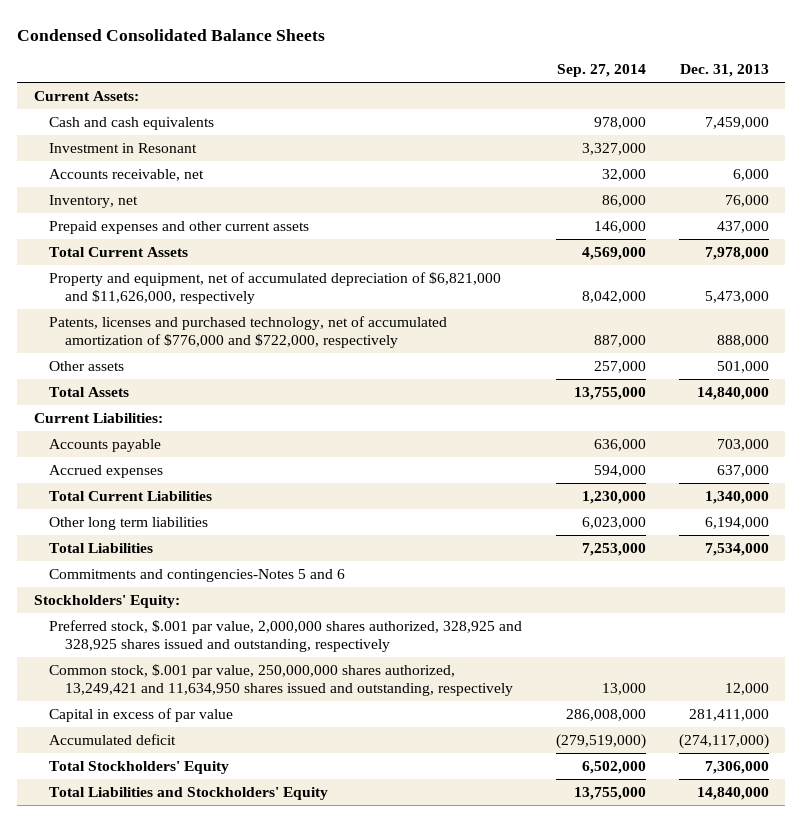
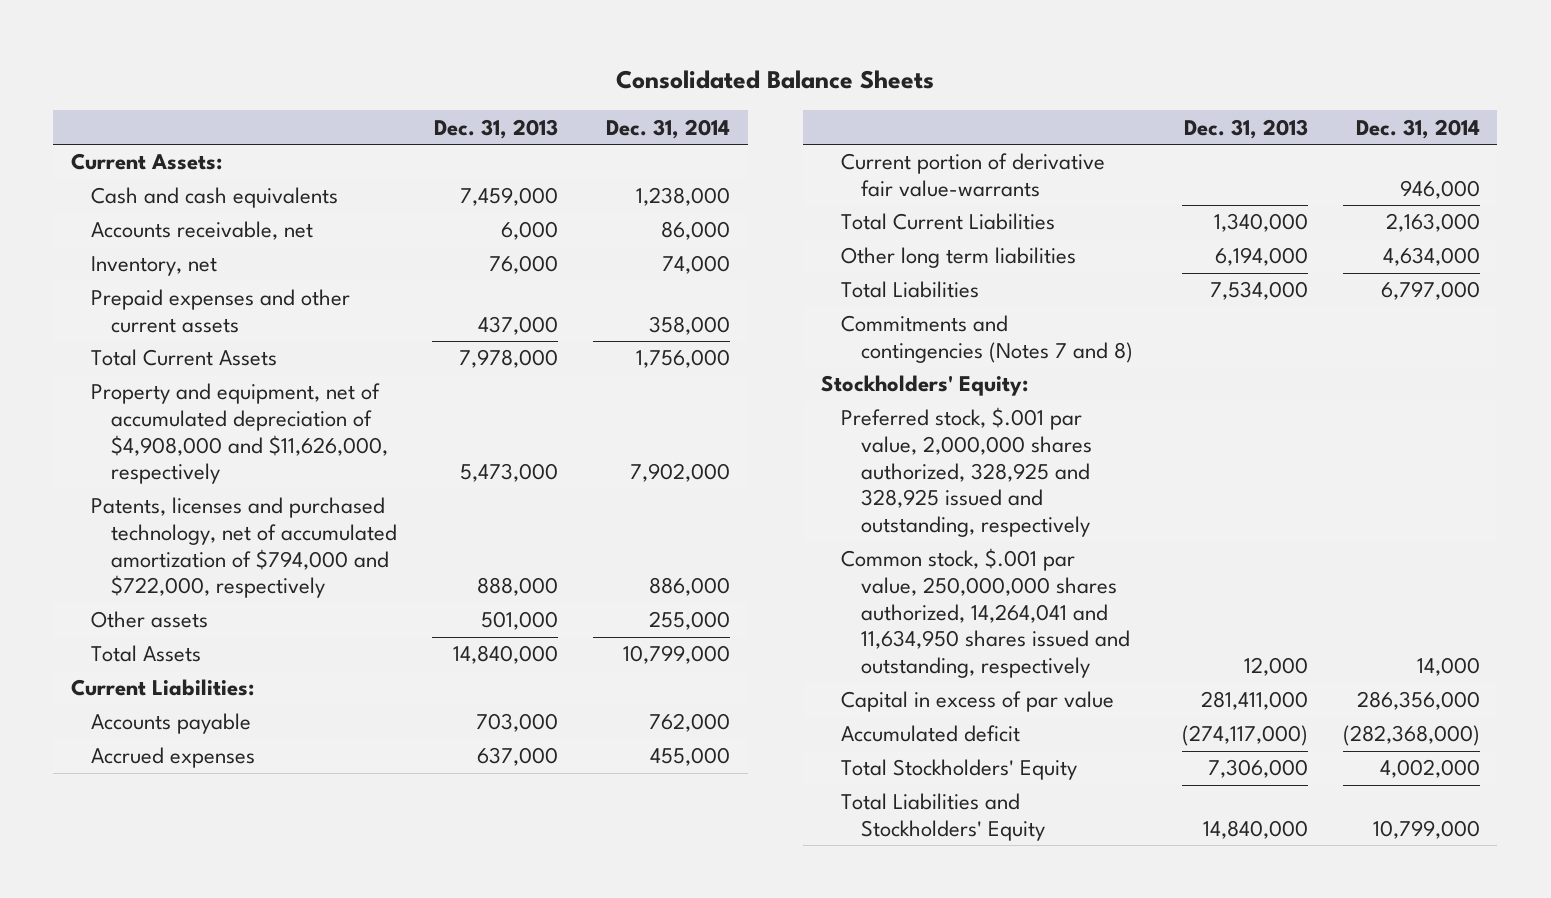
[17,28,326,41] Condensed Consolidated Balance Sheets -> [616,70,935,90] Consolidated Balance Sheets
[556,64,646,78] Sep. 27, 2014 -> none
none -> [606,118,731,139] Dec. 31, 2014
[49,142,198,153] Investment in Resonant -> none
[49,271,502,305] Property and equipment, net of accumulated depreciation of $6,821,000 and $11,626,000, respectively -> [90,383,388,485] Property and equipment, net of accumulated depreciation of $4,908,000 and $11,626,000, respectively
[49,315,448,349] Patents, licenses and purchased technology, net of accumulated amortization of $776,000 and $722,000, respectively -> [90,497,397,599] Patents, licenses and purchased technology, net of accumulated amortization of $794,000 and $722,000, respectively
none -> [840,153,1105,197] Current portion of derivative fair value-warrants
[49,568,346,582] Commitments and contingencies-Notes 5 and 6 -> [840,315,1133,363] Commitments and contingencies (Notes 7 and 8)
[49,619,523,653] Preferred stock, $.001 par value, 2,000,000 shares authorized, 328,925 and 328,925 shares issued and outstanding, respectively -> [840,407,1092,538] Preferred stock, $.001 par value, 2,000,000 shares authorized, 328,925 and 328,925 issued and outstanding, respectively
[49,663,513,697] Common stock, $.001 par value, 250,000,000 shares authorized, 13,249,421 and 11,634,950 shares issued and outstanding, respectively -> [840,548,1130,679] Common stock, $.001 par value, 250,000,000 shares authorized, 14,264,041 and 11,634,950 shares issued and outstanding, respectively

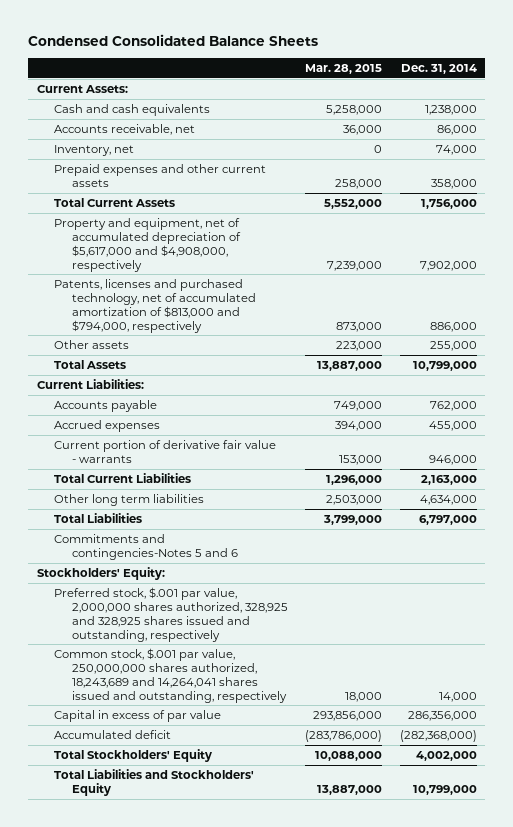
[616,70,935,90] Consolidated Balance Sheets -> [28,34,319,47] Condensed Consolidated Balance Sheets
[433,118,558,139] Dec. 31, 2013 -> none
none -> [305,63,383,74] Mar. 28, 2015
[90,383,388,485] Property and equipment, net of accumulated depreciation of $4,908,000 and $11,626,000, respectively -> [54,217,241,272] Property and equipment, net of accumulated depreciation of $5,617,000 and $4,908,000, respectively
[90,497,397,599] Patents, licenses and purchased technology, net of accumulated amortization of $794,000 and $722,000, respectively -> [54,278,256,333] Patents, licenses and purchased technology, net of accumulated amortization of $813,000 and $794,000, respectively
[840,153,1105,197] Current portion of derivative fair value-warrants -> [54,439,277,463] Current portion of derivative fair value - warrants
[840,315,1133,363] Commitments and contingencies (Notes 7 and 8) -> [54,533,238,560] Commitments and contingencies-Notes 5 and 6
[840,407,1092,538] Preferred stock, $.001 par value, 2,000,000 shares authorized, 328,925 and 328,925 issued and outstanding, respectively -> [54,586,288,642] Preferred stock, $.001 par value, 2,000,000 shares authorized, 328,925 and 328,925 shares issued and outstanding, respectively
[840,548,1130,679] Common stock, $.001 par value, 250,000,000 shares authorized, 14,264,041 and 11,634,950 shares issued and outstanding, respectively -> [54,647,287,703] Common stock, $.001 par value, 250,000,000 shares authorized, 18,243,689 and 14,264,041 shares issued and outstanding, respectively

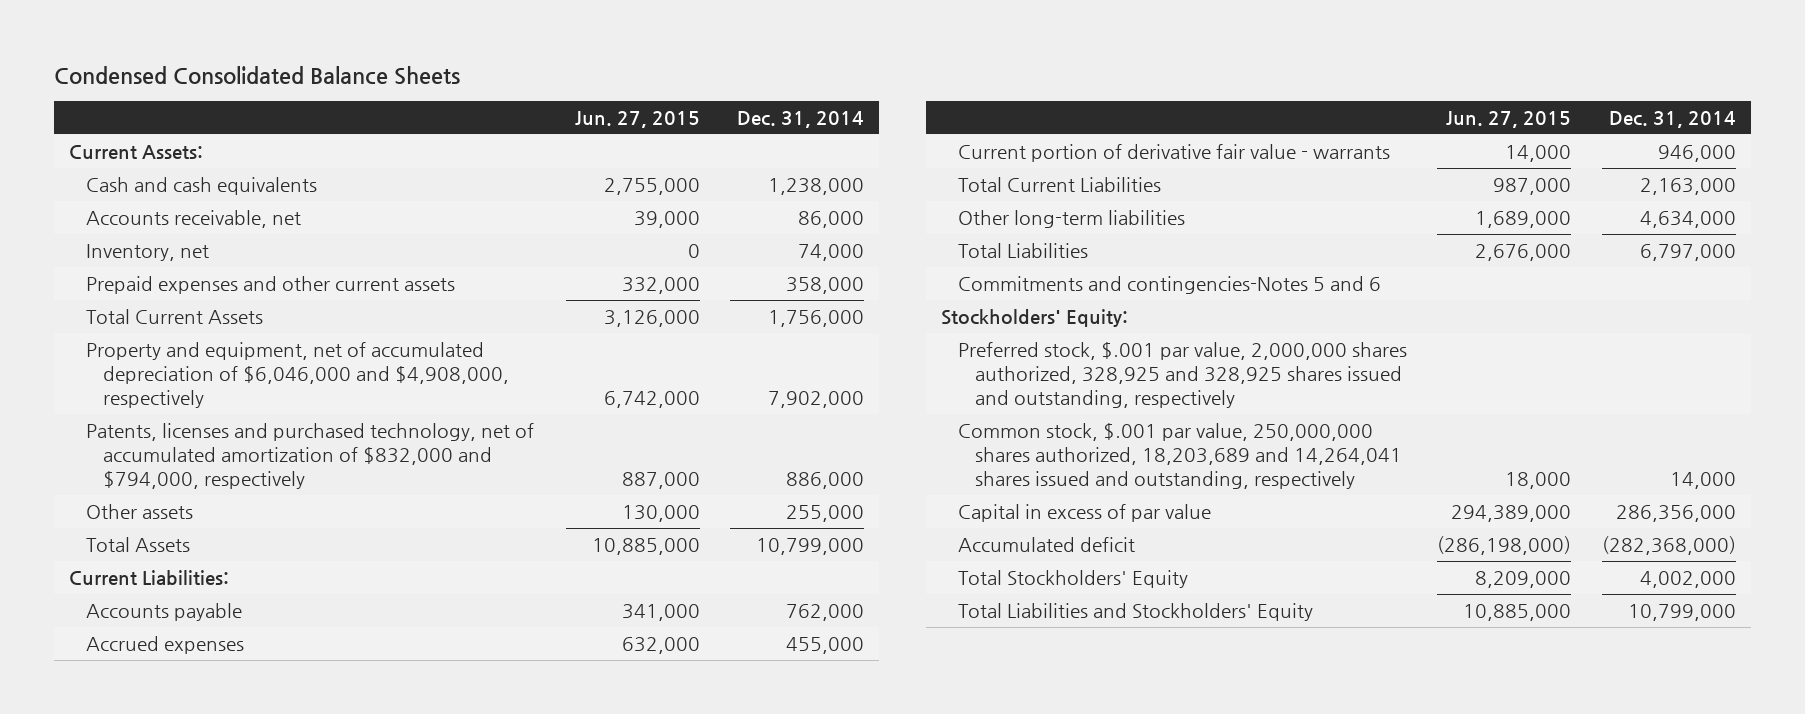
[305,63,383,74] Mar. 28, 2015 -> none
none -> [574,111,700,129] Jun. 27, 2015
[54,217,241,272] Property and equipment, net of accumulated depreciation of $5,617,000 and $4,908,000, respectively -> [86,341,510,408] Property and equipment, net of accumulated depreciation of $6,046,000 and $4,908,000, respectively
[54,278,256,333] Patents, licenses and purchased technology, net of accumulated amortization of $813,000 and $794,000, respectively -> [86,422,535,489] Patents, licenses and purchased technology, net of accumulated amortization of $832,000 and $794,000, respectively
[54,493,205,506] Other long term liabilities -> [957,209,1185,228] Other long-term liabilities
[54,647,287,703] Common stock, $.001 par value, 250,000,000 shares authorized, 18,243,689 and 14,264,041 shares issued and outstanding, respectively -> [957,422,1402,489] Common stock, $.001 par value, 250,000,000 shares authorized, 18,203,689 and 14,264,041 shares issued and outstanding, respectively

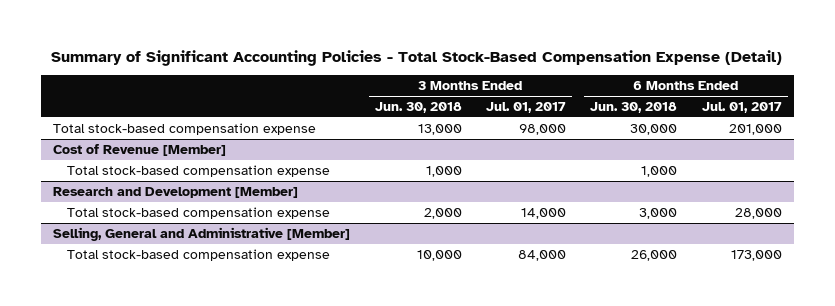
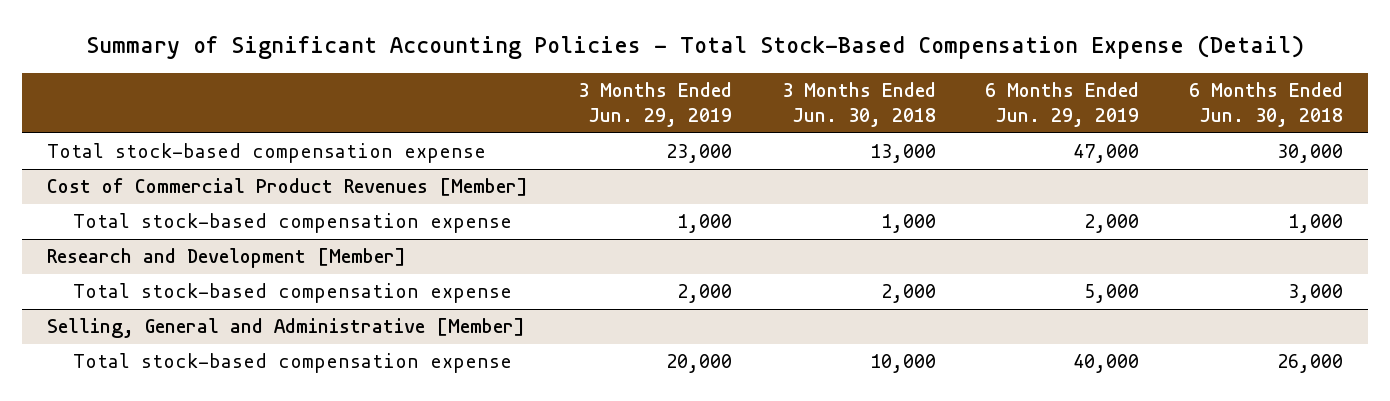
[485,102,566,114] Jul. 01, 2017 -> none
[701,102,782,114] Jul. 01, 2017 -> none
none -> [577,81,732,127] 3 Months Ended Jun. 29, 2019
none -> [985,81,1140,127] 6 Months Ended Jun. 29, 2019
[53,143,227,156] Cost of Revenue [Member] -> [46,178,528,197] Cost of Commercial Product Revenues [Member]

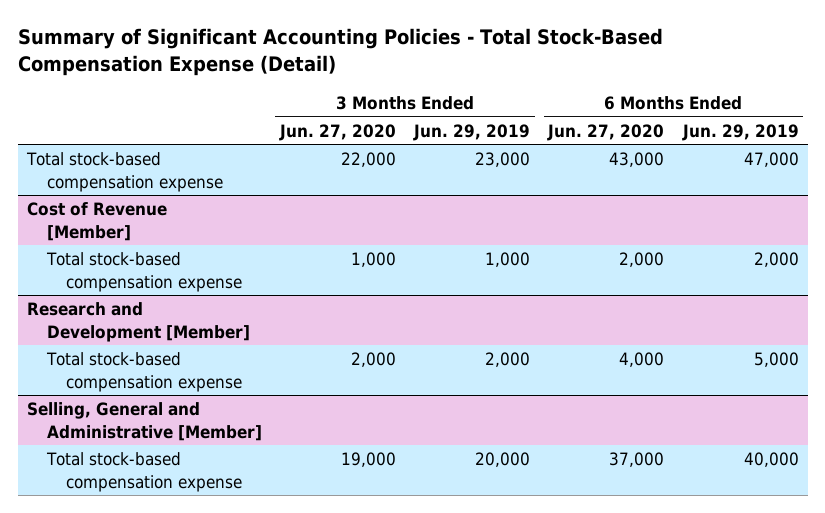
[781,81,936,127] 3 Months Ended Jun. 30, 2018 -> none
[1189,81,1344,127] 6 Months Ended Jun. 30, 2018 -> none
none -> [278,123,396,141] Jun. 27, 2020
none -> [547,123,665,141] Jun. 27, 2020
[46,178,528,197] Cost of Commercial Product Revenues [Member] -> [26,202,167,241] Cost of Revenue [Member]

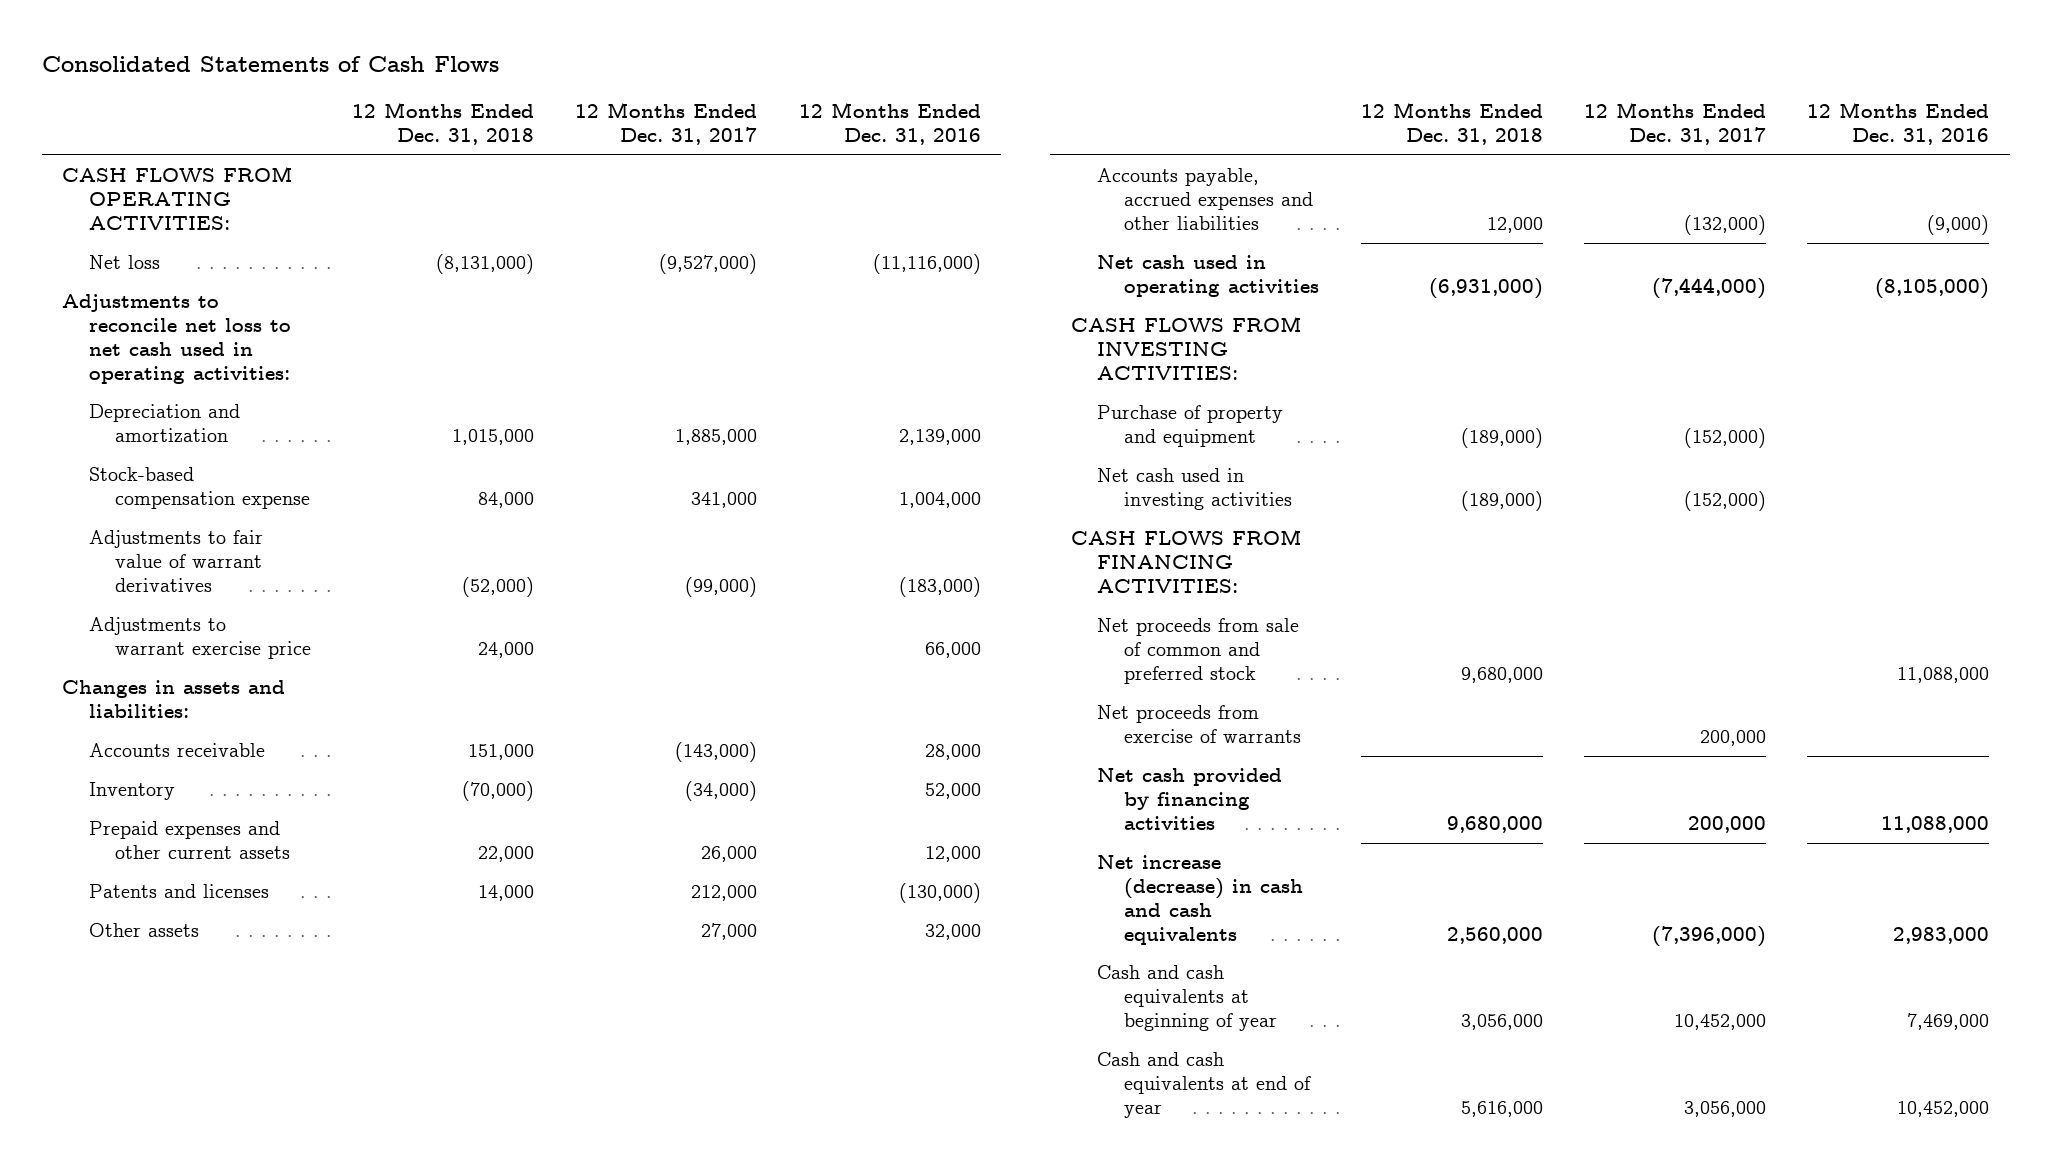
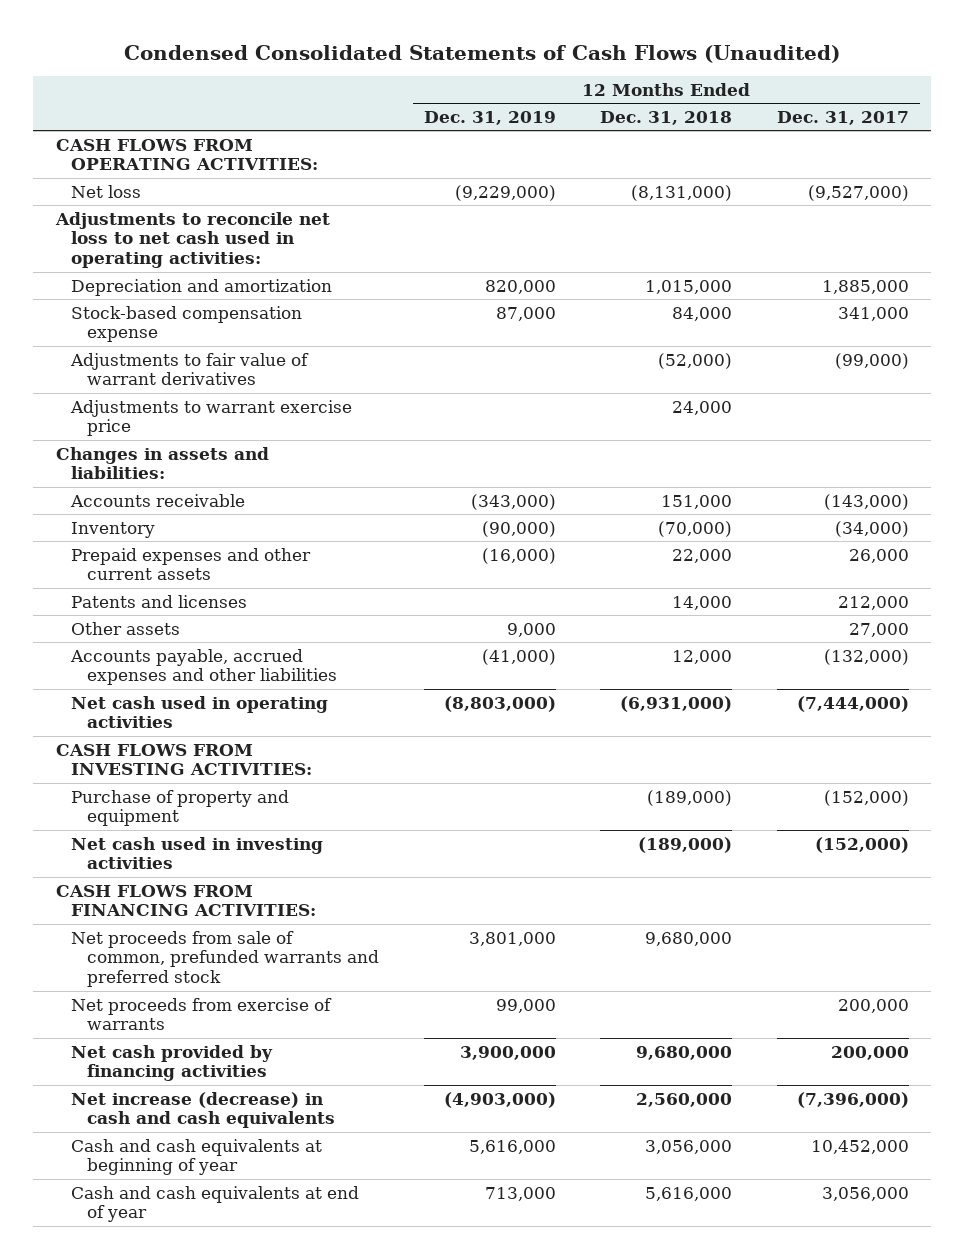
[41,56,499,73] Consolidated Statements of Cash Flows -> [124,44,841,63] Condensed Consolidated Statements of Cash Flows (Unaudited)
[798,102,981,145] 12 Months Ended Dec. 31, 2016 -> none
none -> [423,110,556,125] Dec. 31, 2019
[1097,618,1300,684] Net proceeds from sale of common and preferred stock -> [71,930,380,988] Net proceeds from sale of common, prefunded warrants and preferred stock

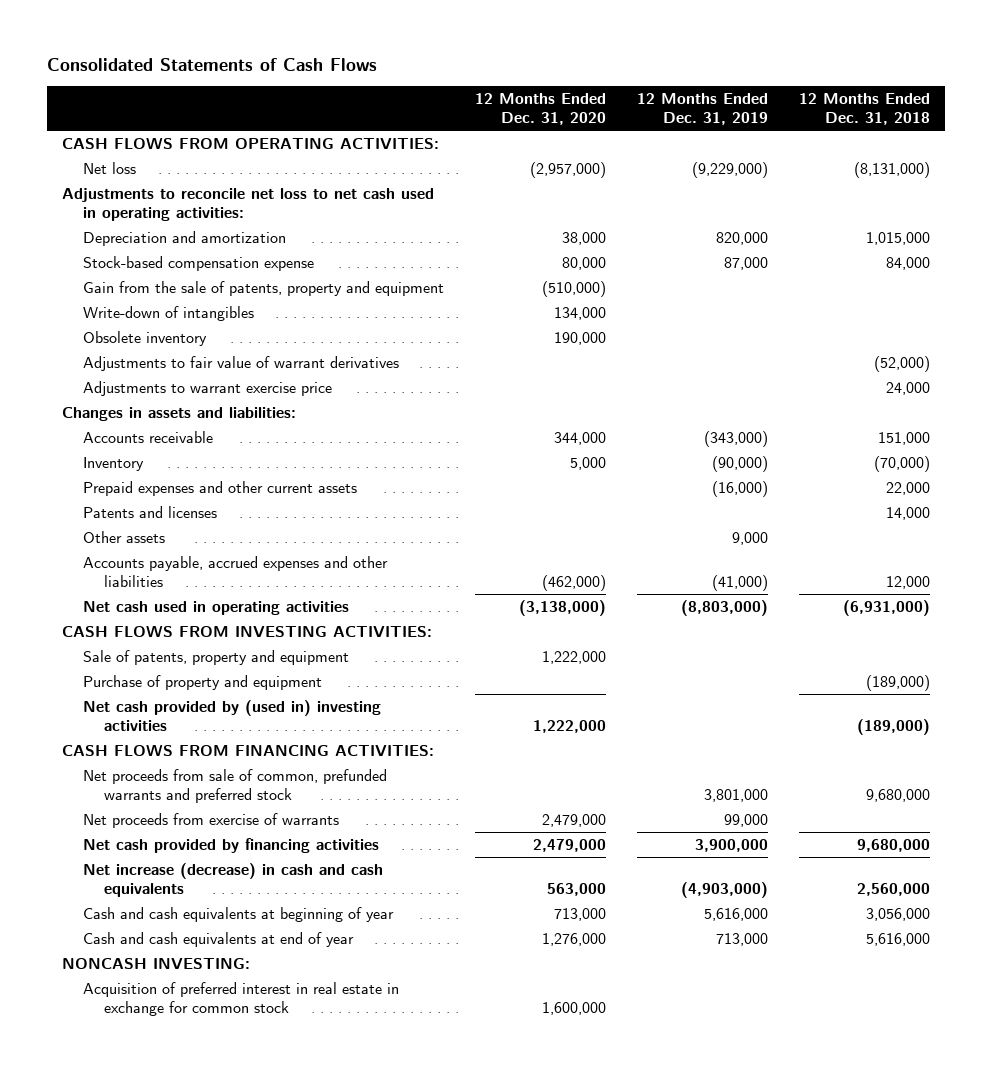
[124,44,841,63] Condensed Consolidated Statements of Cash Flows (Unaudited) -> [46,57,377,71] Consolidated Statements of Cash Flows
[776,110,909,125] Dec. 31, 2017 -> none
none -> [474,93,606,125] 12 Months Ended Dec. 31, 2020
none -> [83,281,445,297] Gain from the sale of patents, property and equipment
none -> [83,306,255,322] Write-down of intangibles
none -> [83,331,208,347] Obsolete inventory
none -> [83,650,350,666] Sale of patents, property and equipment
[71,836,324,870] Net cash used in investing activities -> [83,700,382,731] Net cash provided by (used in) investing activities
none -> [62,958,251,970] NONCASH INVESTING:
none -> [83,982,400,1016] Acquisition of preferred interest in real estate in exchange for common stock

